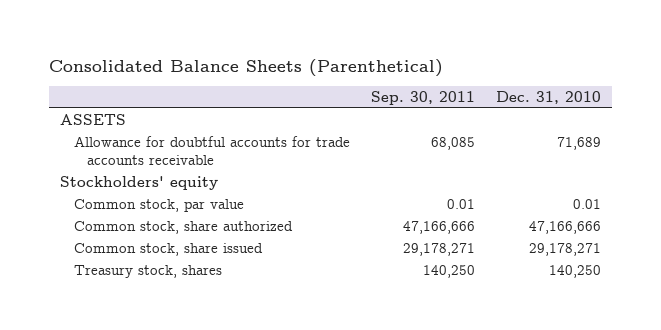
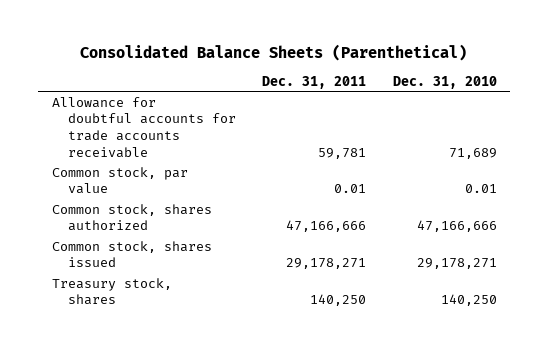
[370,90,475,105] Sep. 30, 2011 -> none
none -> [262,75,367,89] Dec. 31, 2011
[59,113,126,125] ASSETS -> none
[59,175,218,190] Stockholders' equity -> none
[73,220,293,234] Common stock, share authorized -> [51,203,212,232] Common stock, shares authorized
[73,242,263,256] Common stock, share issued -> [51,240,212,268] Common stock, shares issued

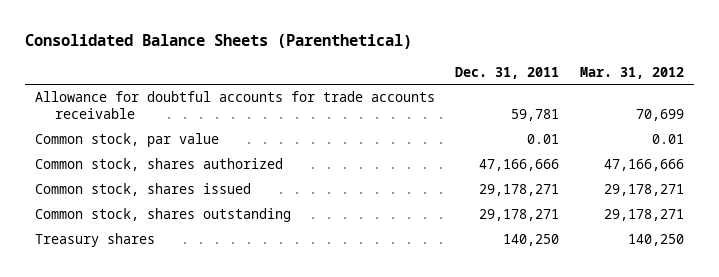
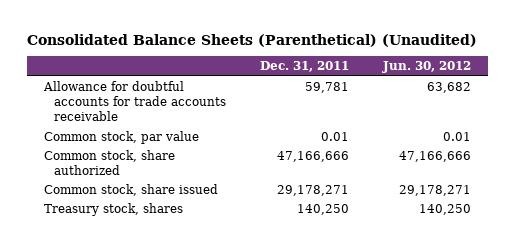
[24,33,412,49] Consolidated Balance Sheets (Parenthetical) -> [26,33,477,47] Consolidated Balance Sheets (Parenthetical) (Unaudited)
[580,66,685,79] Mar. 31, 2012 -> none
none -> [382,61,472,74] Jun. 30, 2012
[34,208,291,223] Common stock, shares outstanding -> none
[34,158,283,172] Common stock, shares authorized -> [43,149,175,176] Common stock, share authorized
[34,183,251,197] Common stock, shares issued -> [43,183,218,196] Common stock, share issued
[34,233,155,248] Treasury shares -> [43,202,183,216] Treasury stock, shares

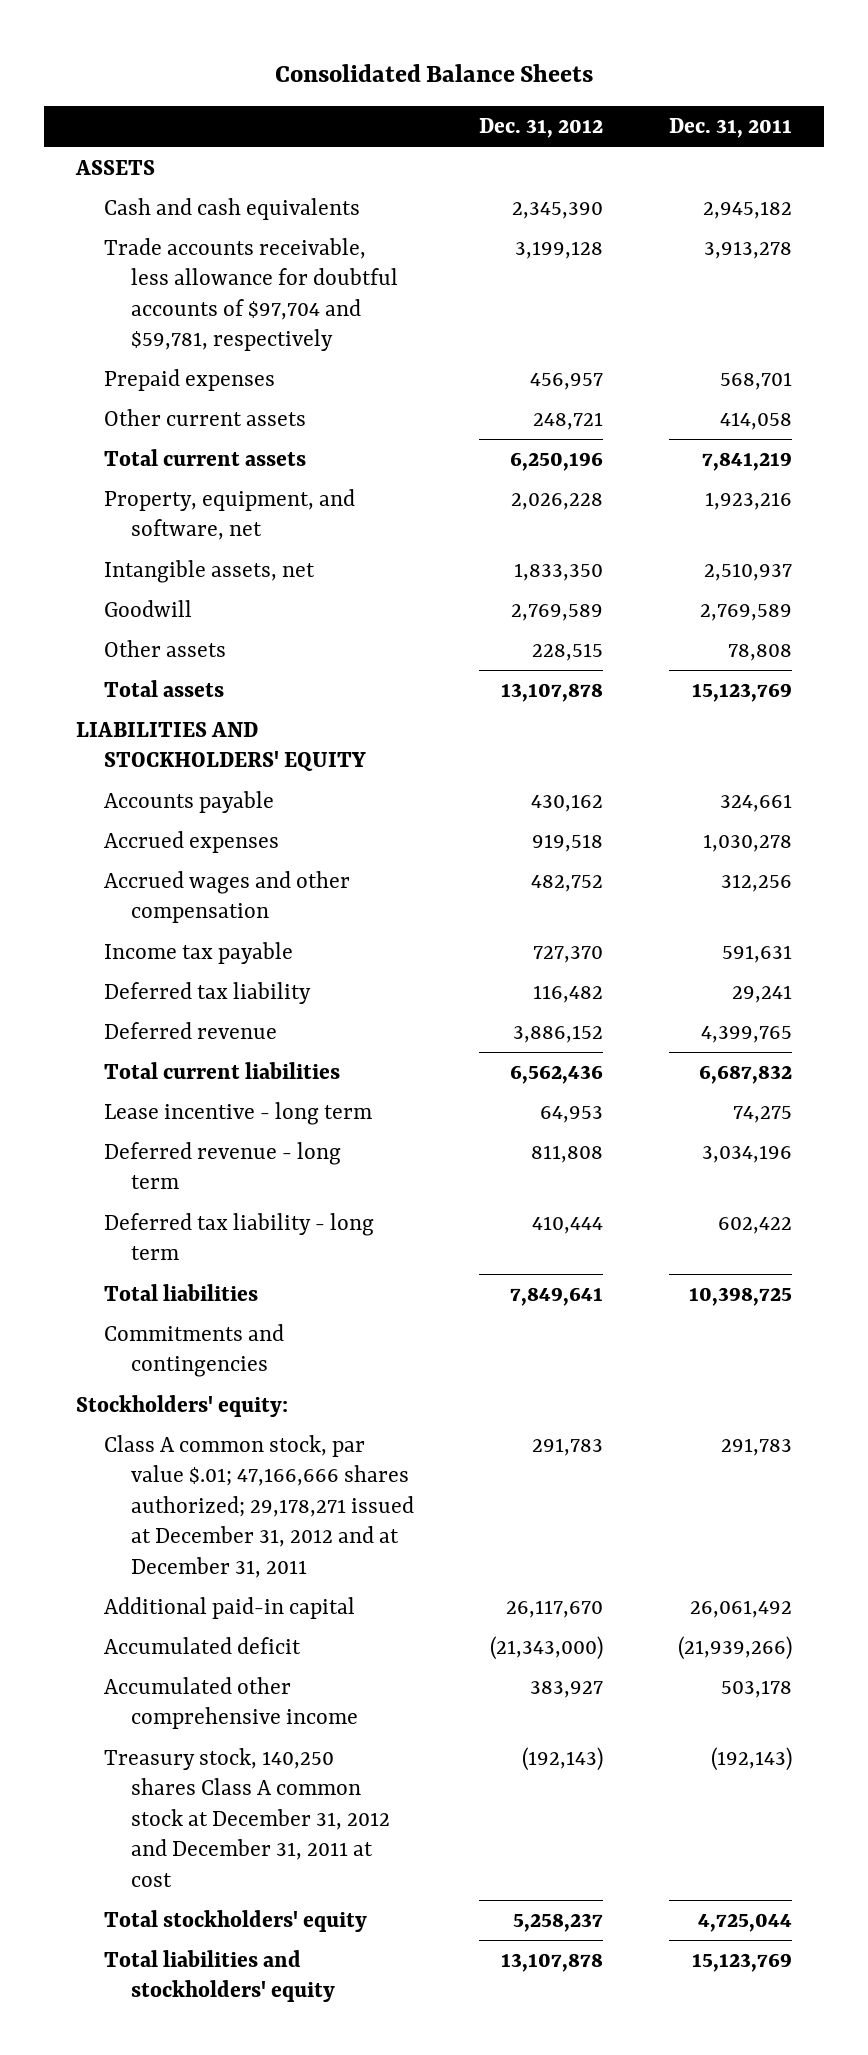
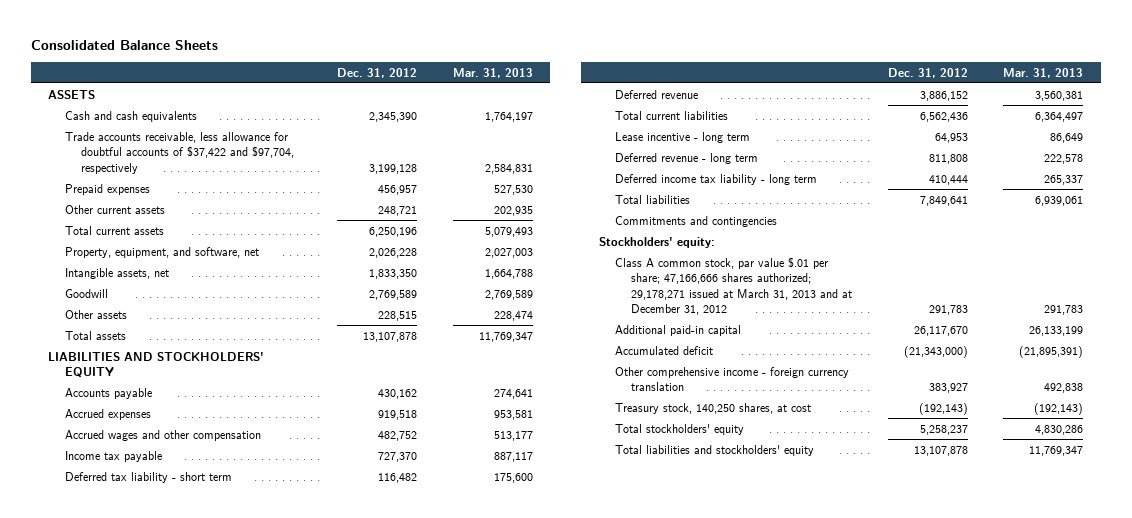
[668,118,792,139] Dec. 31, 2011 -> none
none -> [452,67,533,78] Mar. 31, 2013
[103,238,399,352] Trade accounts receivable, less allowance for doubtful accounts of $97,704 and $59,781, respectively -> [64,131,294,174] Trade accounts receivable, less allowance for doubtful accounts of $37,422 and $97,704, respectively
[103,982,311,1005] Deferred tax liability -> [64,471,232,483] Deferred tax liability - short term
[103,1213,374,1261] Deferred tax liability - long term -> [614,173,817,185] Deferred income tax liability - long term
[103,1435,415,1578] Class A common stock, par value $.01; 47,166,666 shares authorized; 29,178,271 issued at December 31, 2012 and at December 31, 2011 -> [614,256,853,316] Class A common stock, par value $.01 per share; 47,166,666 shares authorized; 29,178,271 issued at March 31, 2013 and at December 31, 2012
[103,1677,359,1730] Accumulated other comprehensive income -> [614,366,849,392] Other comprehensive income - foreign currency translation
[103,1748,391,1887] Treasury stock, 140,250 shares Class A common stock at December 31, 2012 and December 31, 2011 at cost -> [614,402,811,414] Treasury stock, 140,250 shares, at cost

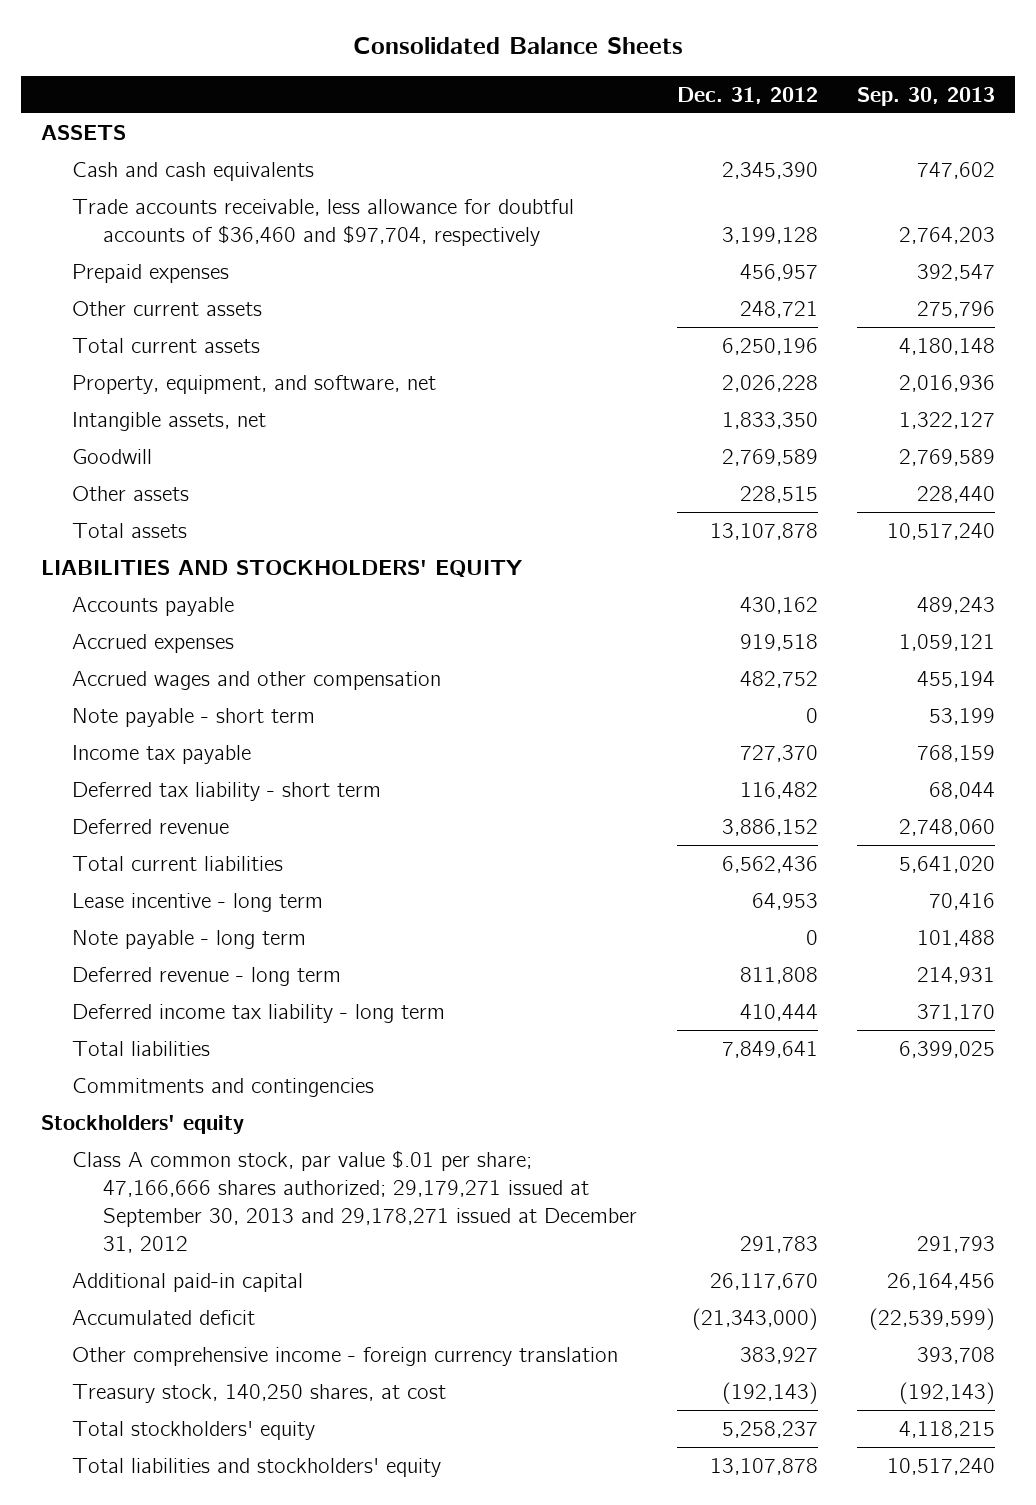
[452,67,533,78] Mar. 31, 2013 -> none
none -> [857,86,996,106] Sep. 30, 2013
[64,131,294,174] Trade accounts receivable, less allowance for doubtful accounts of $37,422 and $97,704, respectively -> [71,199,574,247] Trade accounts receivable, less allowance for doubtful accounts of $36,460 and $97,704, respectively
none -> [71,708,315,728] Note payable - short term
none -> [71,930,306,950] Note payable - long term
[598,236,715,248] Stockholders' equity: -> [40,1115,244,1135] Stockholders' equity
[614,256,853,316] Class A common stock, par value $.01 per share; 47,166,666 shares authorized; 29,178,271 issued at March 31, 2013 and at December 31, 2012 -> [71,1150,638,1253] Class A common stock, par value $.01 per share; 47,166,666 shares authorized; 29,179,271 issued at September 30, 2013 and 29,178,271 issued at December 31, 2012

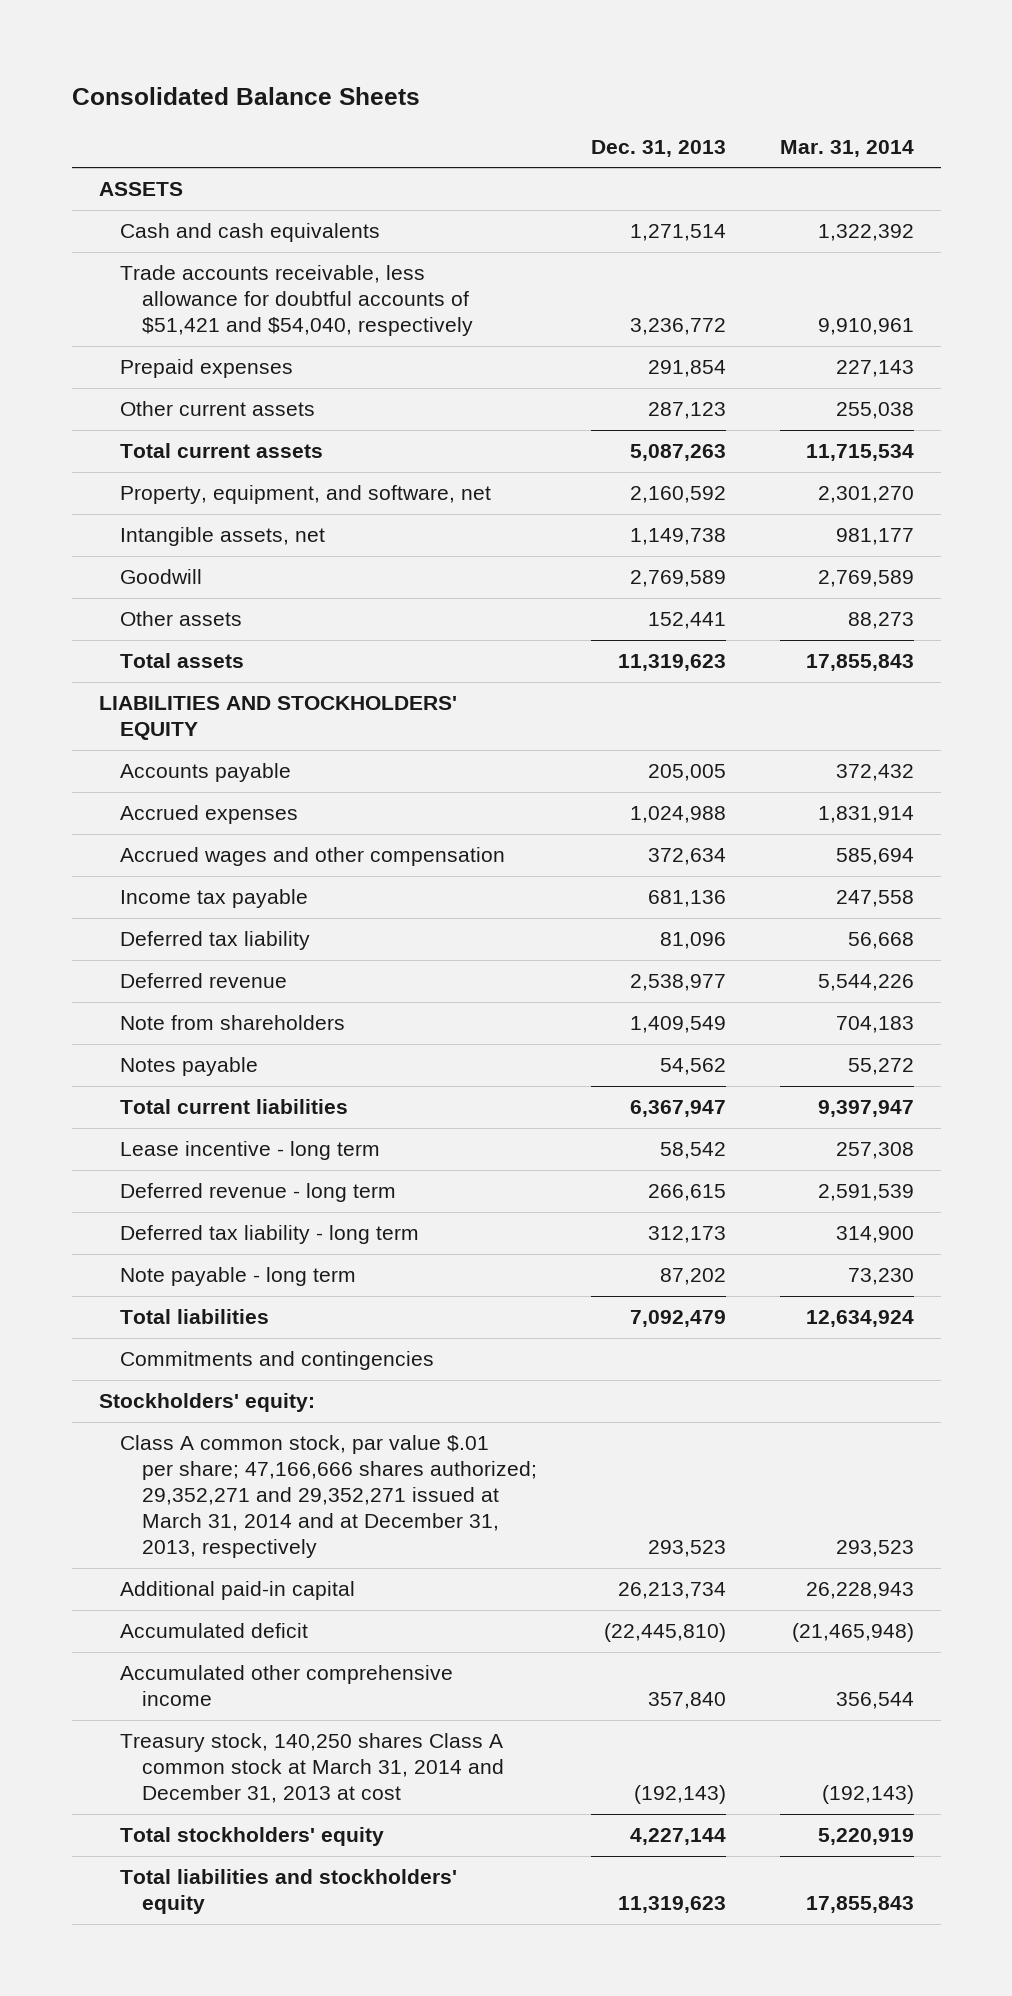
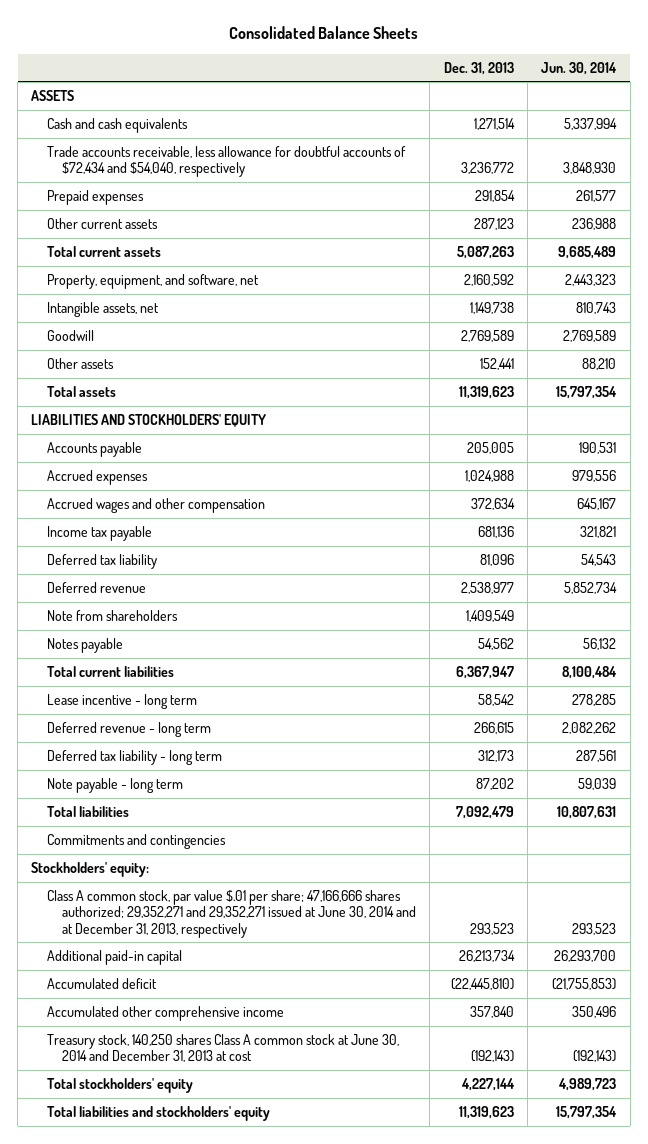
[779,139,914,157] Mar. 31, 2014 -> none
none -> [541,61,618,75] Jun. 30, 2014
[120,265,473,337] Trade accounts receivable, less allowance for doubtful accounts of $51,421 and $54,040, respectively -> [46,145,406,178] Trade accounts receivable, less allowance for doubtful accounts of $72,434 and $54,040, respectively
[120,1435,537,1559] Class A common stock, par value $.01 per share; 47,166,666 shares authorized; 29,352,271 and 29,352,271 issued at March 31, 2014 and at December 31, 2013, respectively -> [46,889,416,938] Class A common stock, par value $.01 per share; 47,166,666 shares authorized; 29,352,271 and 29,352,271 issued at June 30, 2014 and at December 31, 2013, respectively
[120,1733,504,1804] Treasury stock, 140,250 shares Class A common stock at March 31, 2014 and December 31, 2013 at cost -> [46,1033,399,1063] Treasury stock, 140,250 shares Class A common stock at June 30, 2014 and December 31, 2013 at cost

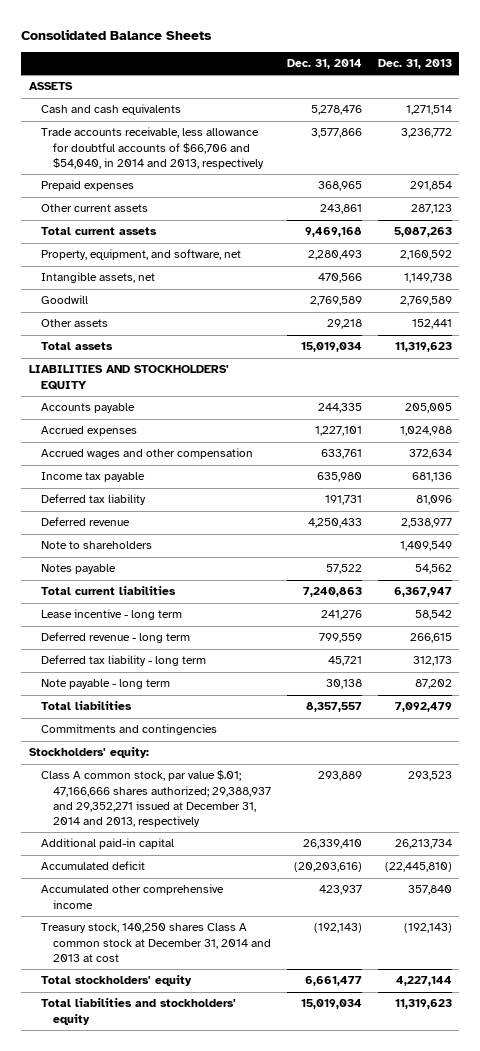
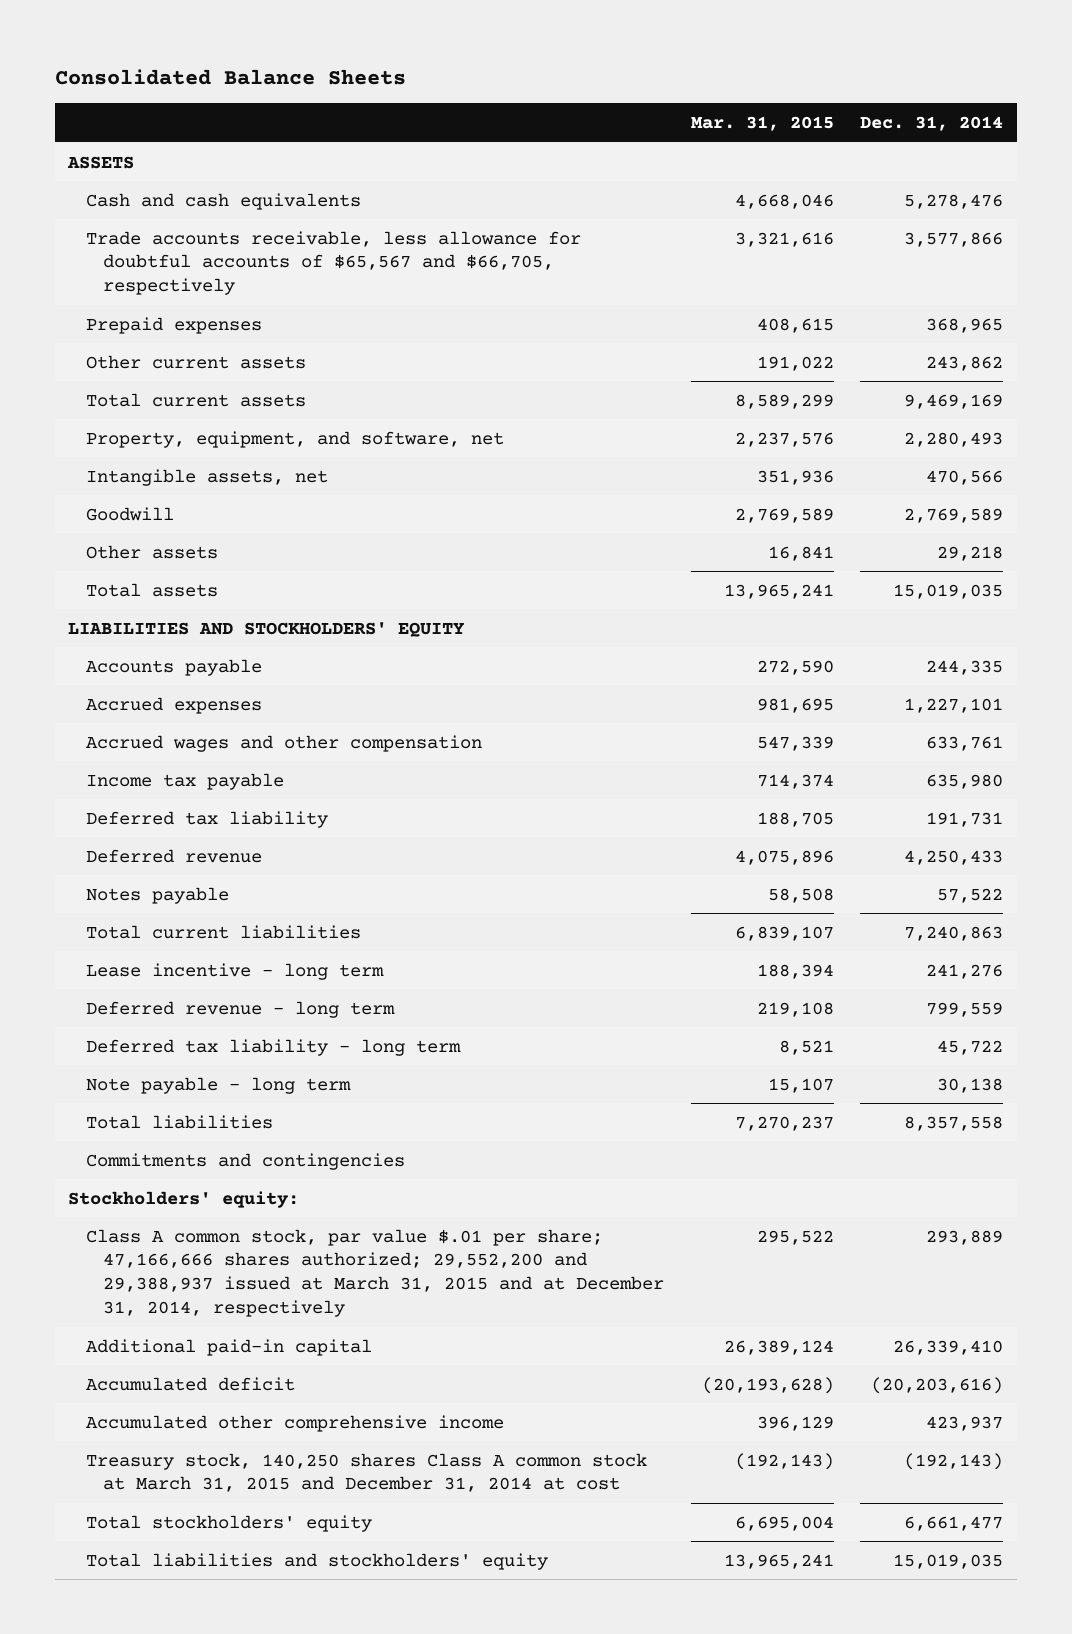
[377,59,452,70] Dec. 31, 2013 -> none
none -> [690,116,834,132] Mar. 31, 2015
[40,127,265,169] Trade accounts receivable, less allowance for doubtful accounts of $66,706 and $54,040, in 2014 and 2013, respectively -> [85,230,581,296] Trade accounts receivable, less allowance for doubtful accounts of $65,567 and $66,705, respectively
[320,204,363,215] 243,861 -> [926,355,1004,371] 243,862
[305,227,363,238] 9,469,168 -> [904,393,1004,409] 9,469,169
[301,342,363,353] 15,019,034 -> [893,583,1004,599] 15,019,035
[40,541,152,550] Note to shareholders -> none
[328,656,363,667] 45,721 -> [937,1039,1004,1055] 45,722
[306,702,363,713] 8,357,557 -> [904,1115,1004,1131] 8,357,558
[40,770,272,827] Class A common stock, par value $.01; 47,166,666 shares authorized; 29,388,937 and 29,352,271 issued at December 31, 2014 and 2013, respectively -> [85,1228,664,1317] Class A common stock, par value $.01 per share; 47,166,666 shares authorized; 29,552,200 and 29,388,937 issued at March 31, 2015 and at December 31, 2014, respectively
[40,923,272,962] Treasury stock, 140,250 shares Class A common stock at December 31, 2014 and 2013 at cost -> [85,1452,647,1493] Treasury stock, 140,250 shares Class A common stock at March 31, 2015 and December 31, 2014 at cost
[301,999,363,1010] 15,019,034 -> [893,1553,1004,1569] 15,019,035

